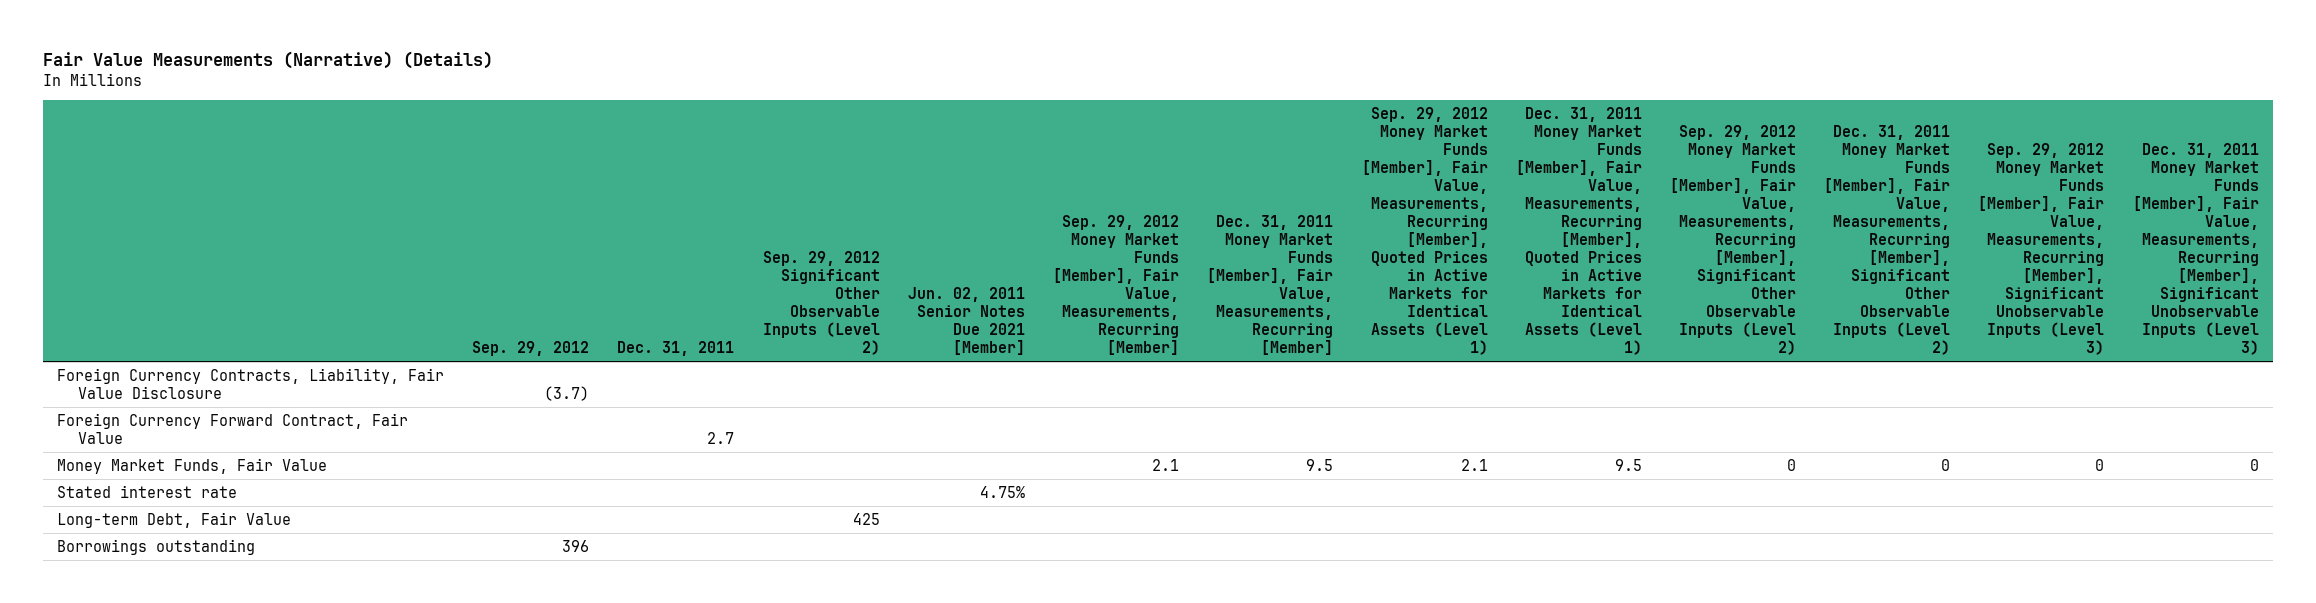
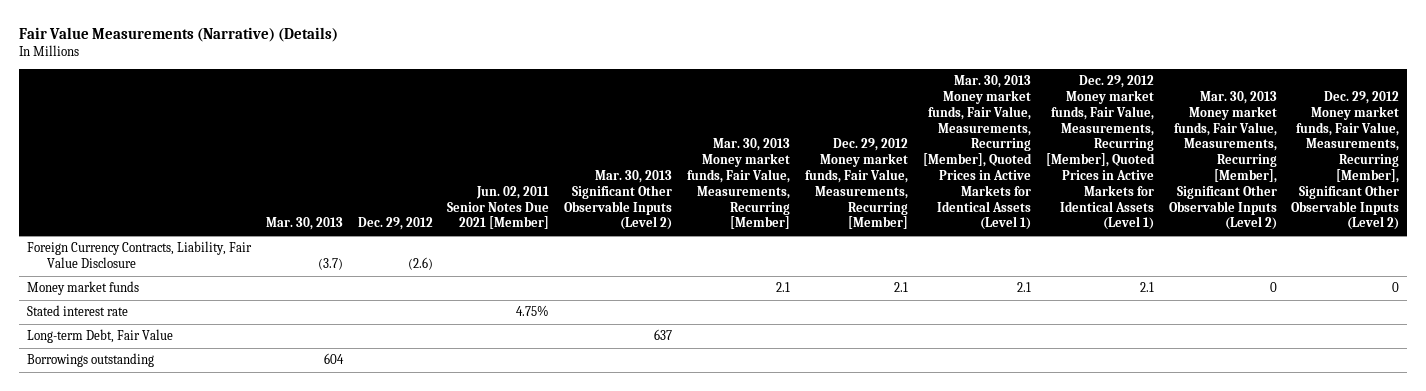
[472,341,590,357] Sep. 29, 2012 -> none
[617,341,735,357] Dec. 31, 2011 -> none
[762,251,880,356] Sep. 29, 2012 Significant Other Observable Inputs (Level 2) -> none
[1053,215,1180,356] Sep. 29, 2012 Money Market Funds [Member], Fair Value, Measurements, Recurring [Member] -> none
[1207,215,1334,356] Dec. 31, 2011 Money Market Funds [Member], Fair Value, Measurements, Recurring [Member] -> none
[1361,107,1488,356] Sep. 29, 2012 Money Market Funds [Member], Fair Value, Measurements, Recurring [Member], Quoted Prices in Active Markets for Identical Assets (Level 1) -> none
[1515,107,1642,356] Dec. 31, 2011 Money Market Funds [Member], Fair Value, Measurements, Recurring [Member], Quoted Prices in Active Markets for Identical Assets (Level 1) -> none
[1669,125,1796,356] Sep. 29, 2012 Money Market Funds [Member], Fair Value, Measurements, Recurring [Member], Significant Other Observable Inputs (Level 2) -> none
[1824,125,1951,356] Dec. 31, 2011 Money Market Funds [Member], Fair Value, Measurements, Recurring [Member], Significant Other Observable Inputs (Level 2) -> none
[1978,143,2105,356] Sep. 29, 2012 Money Market Funds [Member], Fair Value, Measurements, Recurring [Member], Significant Unobservable Inputs (Level 3) -> none
[2132,143,2259,356] Dec. 31, 2011 Money Market Funds [Member], Fair Value, Measurements, Recurring [Member], Significant Unobservable Inputs (Level 3) -> none
none -> [265,217,343,231] Mar. 30, 2013
none -> [357,217,433,231] Dec. 29, 2012
none -> [564,170,673,231] Mar. 30, 2013 Significant Other Observable Inputs (Level 2)
none -> [687,138,791,230] Mar. 30, 2013 Money market funds, Fair Value, Measurements, Recurring [Member]
none -> [804,138,908,230] Dec. 29, 2012 Money market funds, Fair Value, Measurements, Recurring [Member]
none -> [922,75,1032,231] Mar. 30, 2013 Money market funds, Fair Value, Measurements, Recurring [Member], Quoted Prices in Active Markets for Identical Assets (Level 1)
none -> [1045,75,1155,231] Dec. 29, 2012 Money market funds, Fair Value, Measurements, Recurring [Member], Quoted Prices in Active Markets for Identical Assets (Level 1)
none -> [1168,91,1277,231] Mar. 30, 2013 Money market funds, Fair Value, Measurements, Recurring [Member], Significant Other Observable Inputs (Level 2)
none -> [1291,91,1400,231] Dec. 29, 2012 Money market funds, Fair Value, Measurements, Recurring [Member], Significant Other Observable Inputs (Level 2)
[57,412,409,444] Foreign Currency Forward Contract, Fair Value -> none
[57,457,328,474] Money Market Funds, Fair Value -> [26,281,139,296] Money market funds

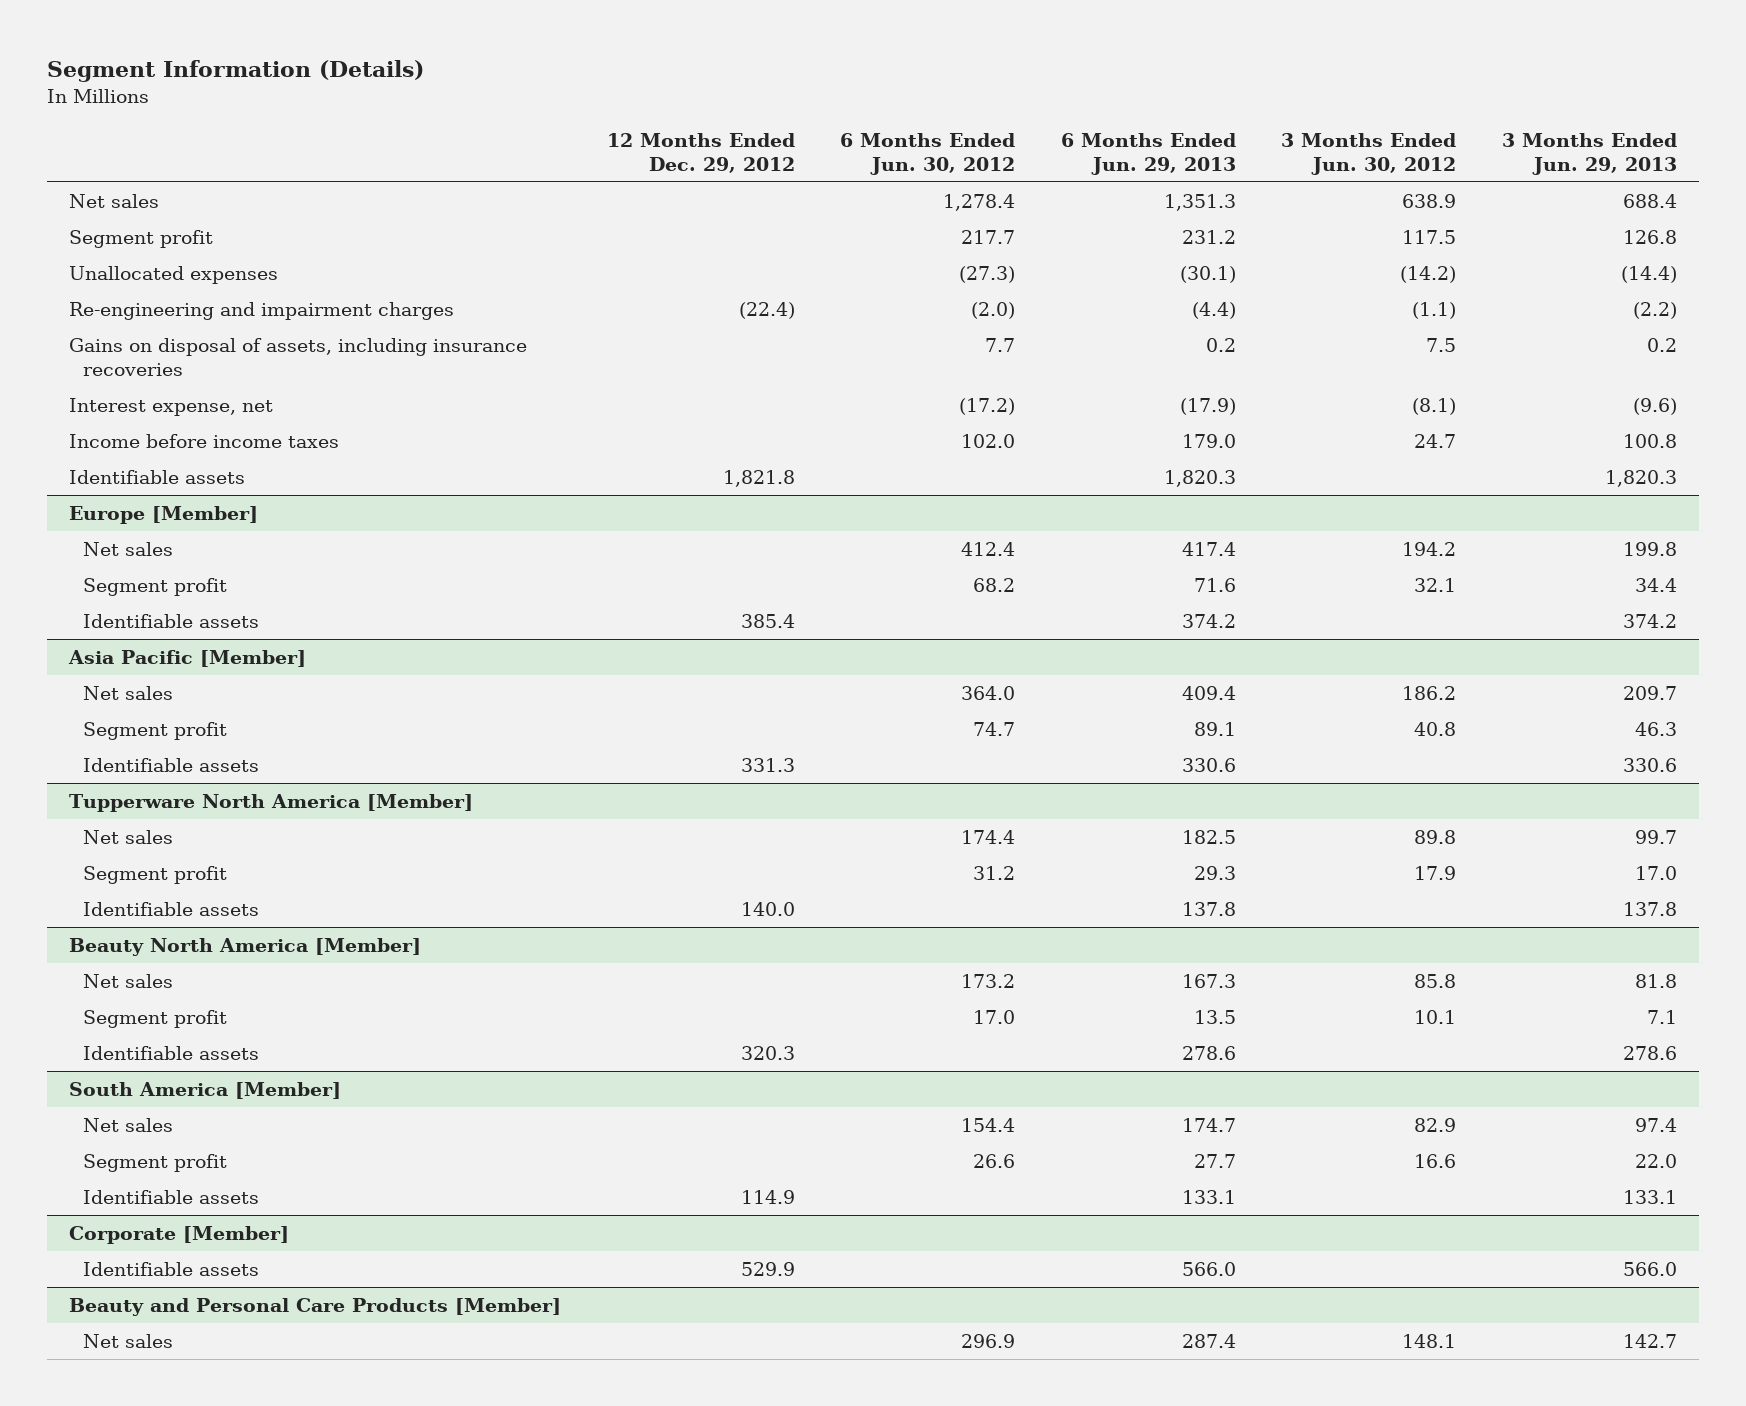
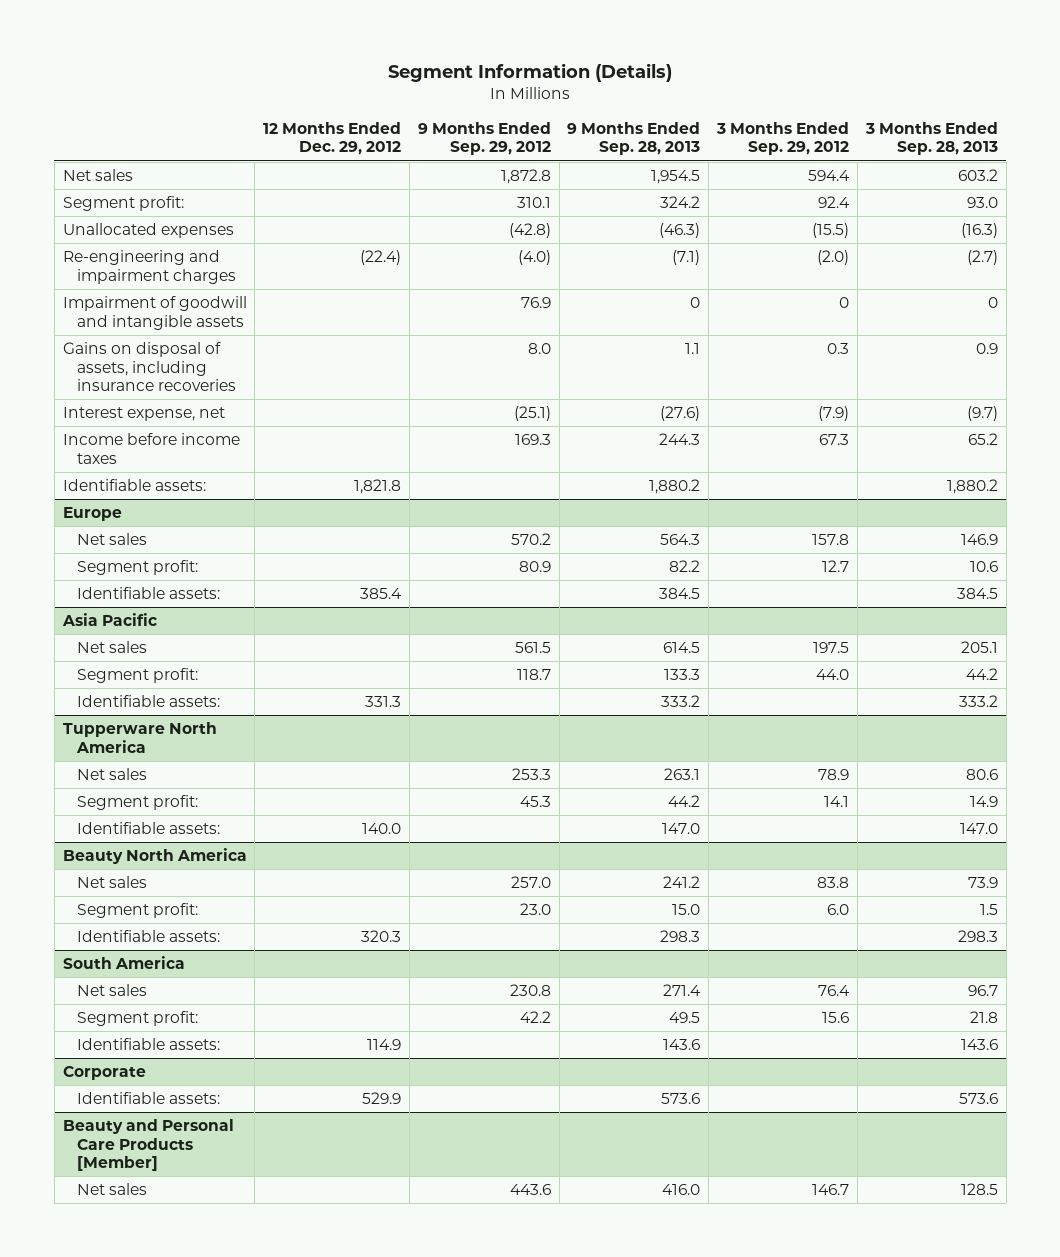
[840,132,1016,175] 6 Months Ended Jun. 30, 2012 -> none
[1060,132,1236,175] 6 Months Ended Jun. 29, 2013 -> none
[1281,132,1457,175] 3 Months Ended Jun. 30, 2012 -> none
[1501,132,1677,175] 3 Months Ended Jun. 29, 2013 -> none
none -> [417,121,551,156] 9 Months Ended Sep. 29, 2012
none -> [567,121,701,156] 9 Months Ended Sep. 28, 2013
none -> [716,121,850,156] 3 Months Ended Sep. 29, 2012
none -> [864,121,998,156] 3 Months Ended Sep. 28, 2013
[69,229,214,248] Segment profit -> [62,196,184,212] Segment profit:
none -> [62,296,247,330] Impairment of goodwill and intangible assets
[69,469,246,484] Identifiable assets -> [62,479,206,492] Identifiable assets:
[69,505,259,524] Europe [Member] -> [62,507,122,522] Europe
[83,577,228,596] Segment profit -> [77,560,199,576] Segment profit:
[83,613,260,628] Identifiable assets -> [77,587,221,600] Identifiable assets:
[68,649,307,667] Asia Pacific [Member] -> [61,613,157,627] Asia Pacific
[83,721,228,740] Segment profit -> [77,668,199,684] Segment profit:
[83,757,260,772] Identifiable assets -> [77,695,221,708] Identifiable assets:
[69,793,474,812] Tupperware North America [Member] -> [62,722,217,753] Tupperware North America
[83,865,228,884] Segment profit -> [77,795,199,811] Segment profit:
[83,901,260,916] Identifiable assets -> [77,822,221,835] Identifiable assets:
[69,937,422,956] Beauty North America [Member] -> [62,848,247,865] Beauty North America
[83,1009,228,1028] Segment profit -> [77,903,199,919] Segment profit:
[83,1045,260,1060] Identifiable assets -> [77,930,221,943] Identifiable assets:
[69,1081,342,1099] South America [Member] -> [62,956,185,970] South America
[83,1153,228,1172] Segment profit -> [77,1011,199,1027] Segment profit:
[83,1189,260,1204] Identifiable assets -> [77,1038,221,1051] Identifiable assets:
[69,1225,290,1244] Corporate [Member] -> [62,1066,146,1081] Corporate
[83,1261,260,1276] Identifiable assets -> [77,1092,221,1105] Identifiable assets:

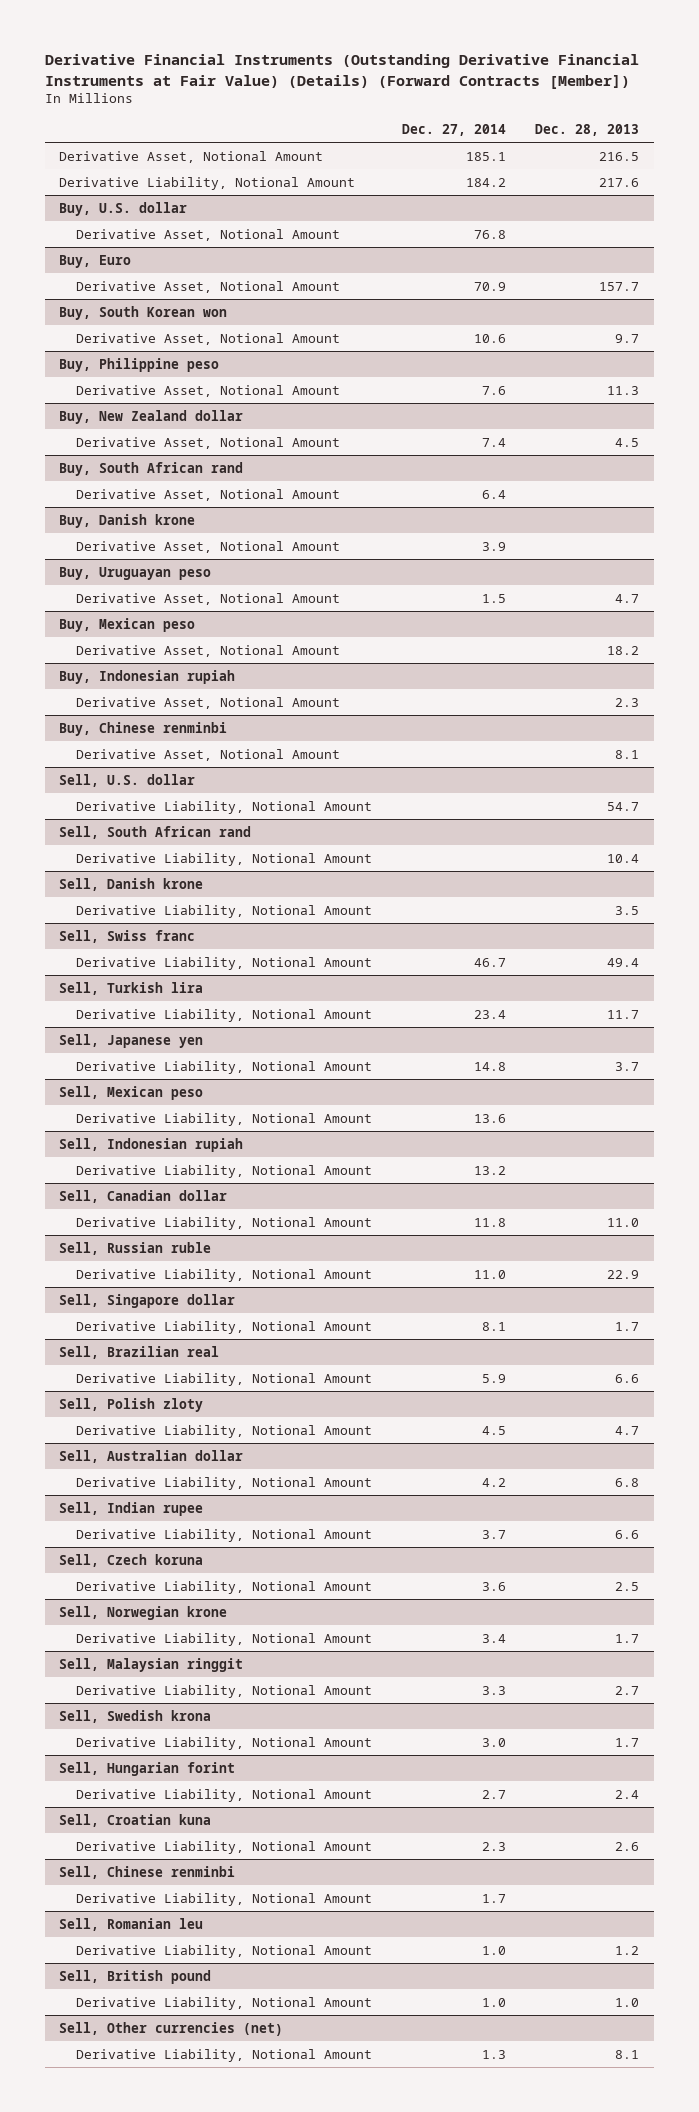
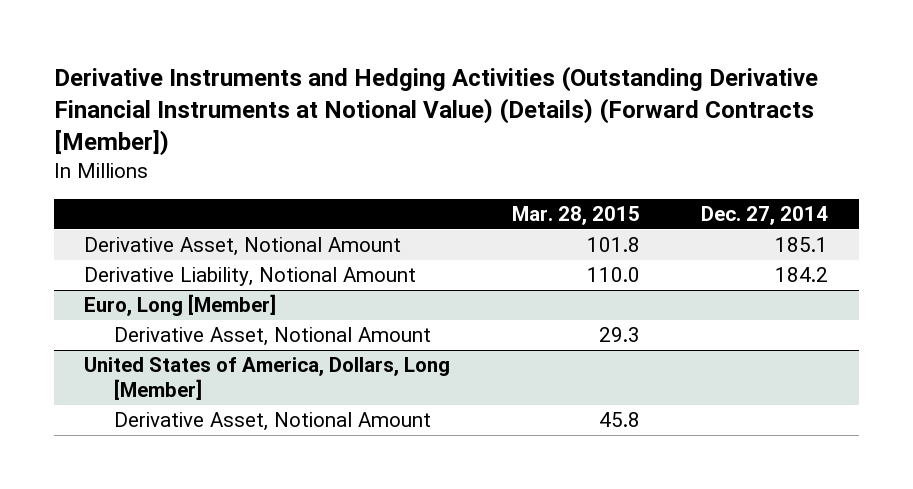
[44,54,639,89] Derivative Financial Instruments (Outstanding Derivative Financial Instruments at Fair Value) (Details) (Forward Contracts [Member]) -> [53,65,818,156] Derivative Instruments and Hedging Activities (Outstanding Derivative Financial Instruments at Notional Value) (Details) (Forward Contracts [Member])
[535,124,640,137] Dec. 28, 2013 -> none
none -> [511,205,640,225] Mar. 28, 2015
[59,201,188,216] Buy, U.S. dollar -> none
[76,228,341,241] Derivative Asset, Notional Amount -> none
[59,254,132,268] Buy, Euro -> none
[76,280,341,293] Derivative Asset, Notional Amount -> none
[59,305,228,320] Buy, South Korean won -> none
[76,332,341,345] Derivative Asset, Notional Amount -> none
[59,357,220,372] Buy, Philippine peso -> none
[76,384,341,397] Derivative Asset, Notional Amount -> none
[59,409,244,424] Buy, New Zealand dollar -> none
[76,436,341,449] Derivative Asset, Notional Amount -> none
[59,461,244,476] Buy, South African rand -> none
[76,488,341,501] Derivative Asset, Notional Amount -> none
[59,513,196,528] Buy, Danish krone -> none
[76,540,341,553] Derivative Asset, Notional Amount -> none
[59,566,212,580] Buy, Uruguayan peso -> none
[76,592,341,605] Derivative Asset, Notional Amount -> none
[59,617,196,632] Buy, Mexican peso -> none
[76,644,341,657] Derivative Asset, Notional Amount -> none
[59,669,236,684] Buy, Indonesian rupiah -> none
[76,696,341,709] Derivative Asset, Notional Amount -> none
[59,721,228,736] Buy, Chinese renminbi -> none
[76,748,341,761] Derivative Asset, Notional Amount -> none
[59,773,196,787] Sell, U.S. dollar -> none
[76,800,373,814] Derivative Liability, Notional Amount -> none
[59,825,252,839] Sell, South African rand -> none
[76,852,373,866] Derivative Liability, Notional Amount -> none
[59,877,204,891] Sell, Danish krone -> none
[76,904,373,918] Derivative Liability, Notional Amount -> none
[59,929,196,943] Sell, Swiss franc -> none
[76,956,373,970] Derivative Liability, Notional Amount -> none
[59,981,204,995] Sell, Turkish lira -> none
[76,1008,373,1022] Derivative Liability, Notional Amount -> none
[59,1033,204,1048] Sell, Japanese yen -> none
[76,1060,373,1074] Derivative Liability, Notional Amount -> none
[59,1085,204,1100] Sell, Mexican peso -> none
[76,1112,373,1126] Derivative Liability, Notional Amount -> none
[59,1137,244,1152] Sell, Indonesian rupiah -> none
[76,1164,373,1178] Derivative Liability, Notional Amount -> none
[59,1189,228,1203] Sell, Canadian dollar -> none
[76,1216,373,1230] Derivative Liability, Notional Amount -> none
[59,1241,212,1255] Sell, Russian ruble -> none
[76,1268,373,1282] Derivative Liability, Notional Amount -> none
[59,1293,236,1308] Sell, Singapore dollar -> none
[76,1320,373,1334] Derivative Liability, Notional Amount -> none
[59,1345,220,1359] Sell, Brazilian real -> none
[76,1372,373,1386] Derivative Liability, Notional Amount -> none
[59,1397,204,1412] Sell, Polish zloty -> none
[76,1424,373,1438] Derivative Liability, Notional Amount -> none
[59,1449,244,1463] Sell, Australian dollar -> none
[76,1476,373,1490] Derivative Liability, Notional Amount -> none
[59,1501,204,1516] Sell, Indian rupee -> none
[76,1528,373,1542] Derivative Liability, Notional Amount -> none
[59,1553,204,1567] Sell, Czech koruna -> none
[76,1580,373,1594] Derivative Liability, Notional Amount -> none
[59,1605,228,1620] Sell, Norwegian krone -> none
[76,1632,373,1646] Derivative Liability, Notional Amount -> none
[59,1657,244,1672] Sell, Malaysian ringgit -> none
[76,1684,373,1698] Derivative Liability, Notional Amount -> none
[59,1709,212,1723] Sell, Swedish krona -> none
[76,1736,373,1750] Derivative Liability, Notional Amount -> none
[59,1761,236,1776] Sell, Hungarian forint -> none
[76,1788,373,1802] Derivative Liability, Notional Amount -> none
[59,1813,212,1827] Sell, Croatian kuna -> none
[76,1840,373,1854] Derivative Liability, Notional Amount -> none
[59,1865,236,1879] Sell, Chinese renminbi -> none
[76,1892,373,1906] Derivative Liability, Notional Amount -> none
[59,1917,204,1931] Sell, Romanian leu -> none
[76,1944,373,1958] Derivative Liability, Notional Amount -> none
[59,1969,212,1984] Sell, British pound -> none
[76,1996,373,2010] Derivative Liability, Notional Amount -> none
[59,2021,284,2036] Sell, Other currencies (net) -> none
[76,2048,373,2062] Derivative Liability, Notional Amount -> none
none -> [84,294,277,317] Euro, Long [Member]
none -> [114,327,432,347] Derivative Asset, Notional Amount
none -> [84,357,451,401] United States of America, Dollars, Long [Member]
none -> [114,412,432,432] Derivative Asset, Notional Amount

